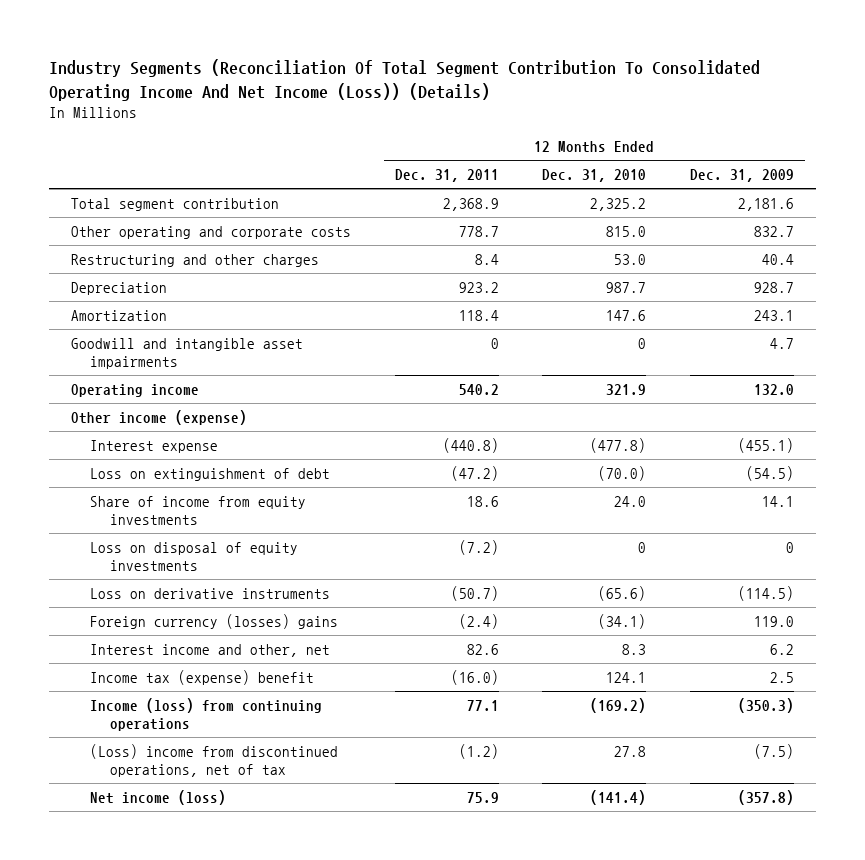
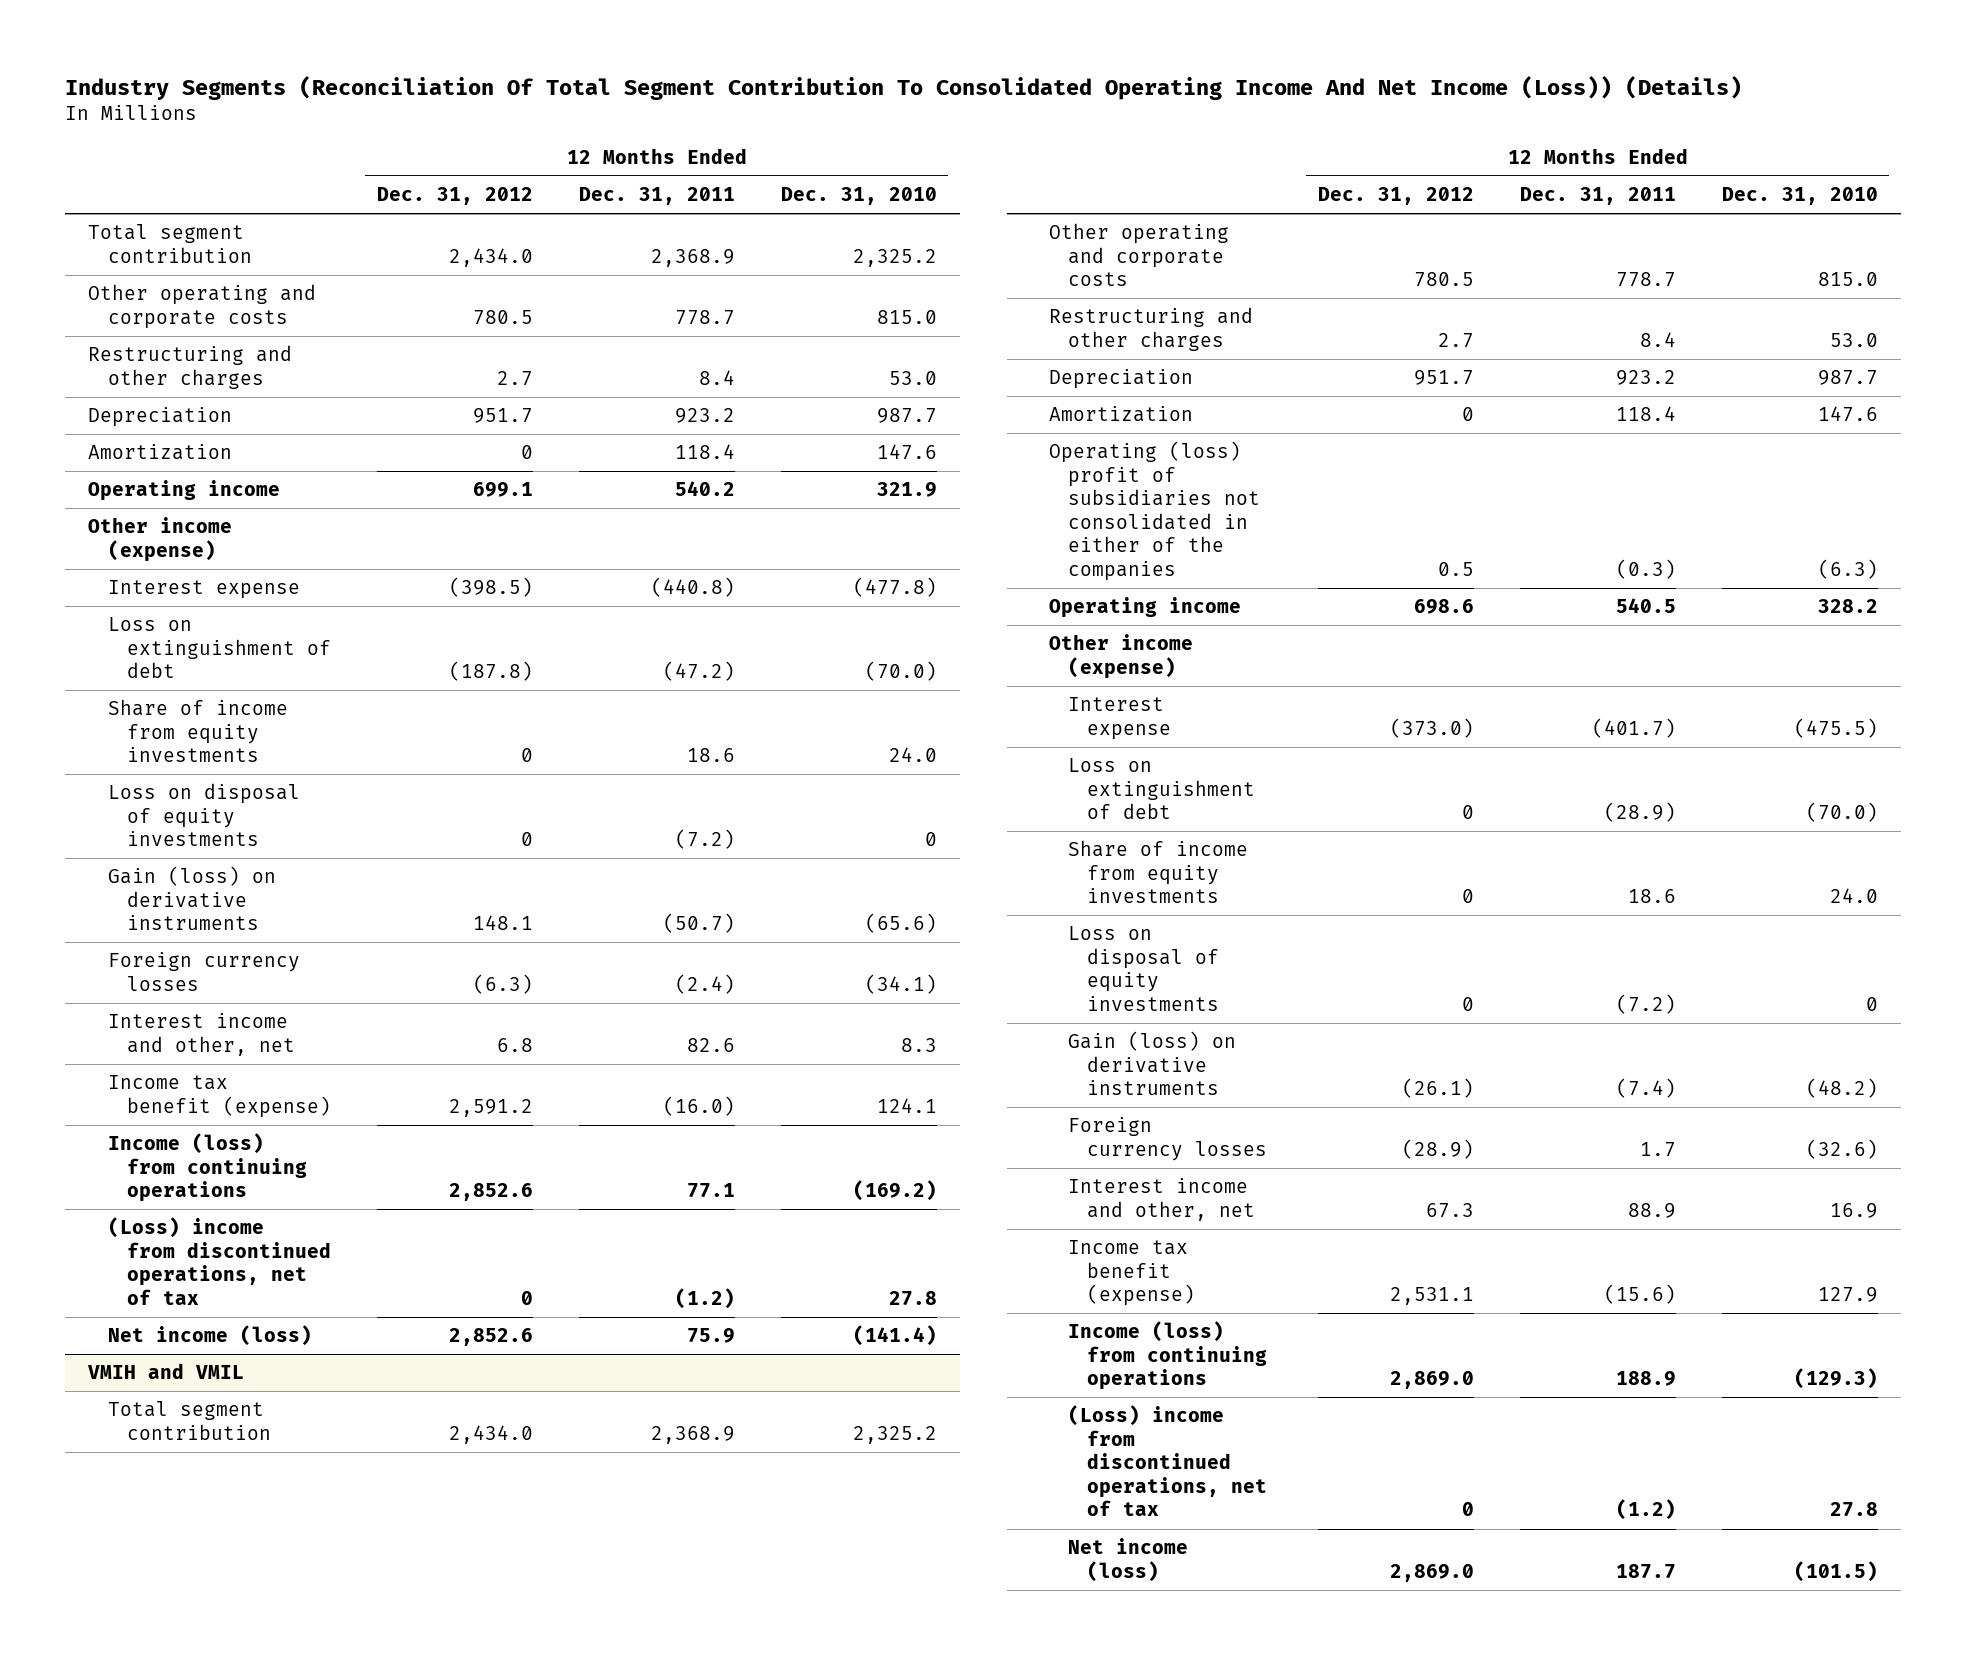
[689,169,794,183] Dec. 31, 2009 -> none
none -> [376,187,533,206] Dec. 31, 2012
[71,337,304,369] Goodwill and intangible asset impairments -> none
[90,587,331,599] Loss on derivative instruments -> [107,866,276,931] Gain (loss) on derivative instruments
[90,613,339,629] Foreign currency (losses) gains -> [107,952,300,991] Foreign currency losses
[90,669,315,685] Income tax (expense) benefit -> [107,1075,331,1118] Income tax benefit (expense)
none -> [87,1363,245,1380] VMIH and VMIL
none -> [107,1401,271,1440] Total segment contribution
none -> [1048,223,1229,287] Other operating and corporate costs
none -> [1048,307,1253,351] Restructuring and other charges
none -> [1048,369,1193,390] Depreciation
none -> [1048,406,1193,423] Amortization
none -> [1048,441,1260,581] Operating (loss) profit of subsidiaries not consolidated in either of the companies
none -> [1048,597,1241,619] Operating income
none -> [1048,634,1193,679] Other income (expense)
none -> [1067,697,1171,740] Interest expense
none -> [1067,758,1255,820] Loss on extinguishment of debt
none -> [1067,840,1248,904] Share of income from equity investments
none -> [1067,926,1219,1011] Loss on disposal of equity investments
none -> [1067,1031,1236,1096] Gain (loss) on derivative instruments
none -> [1067,1117,1267,1161] Foreign currency losses
none -> [1067,1178,1255,1221] Interest income and other, net
none -> [1067,1240,1195,1307] Income tax benefit (expense)
none -> [1067,1321,1267,1391] Income (loss) from continuing operations
none -> [1067,1405,1267,1517] (Loss) income from discontinued operations, net of tax
none -> [1067,1538,1188,1582] Net income (loss)

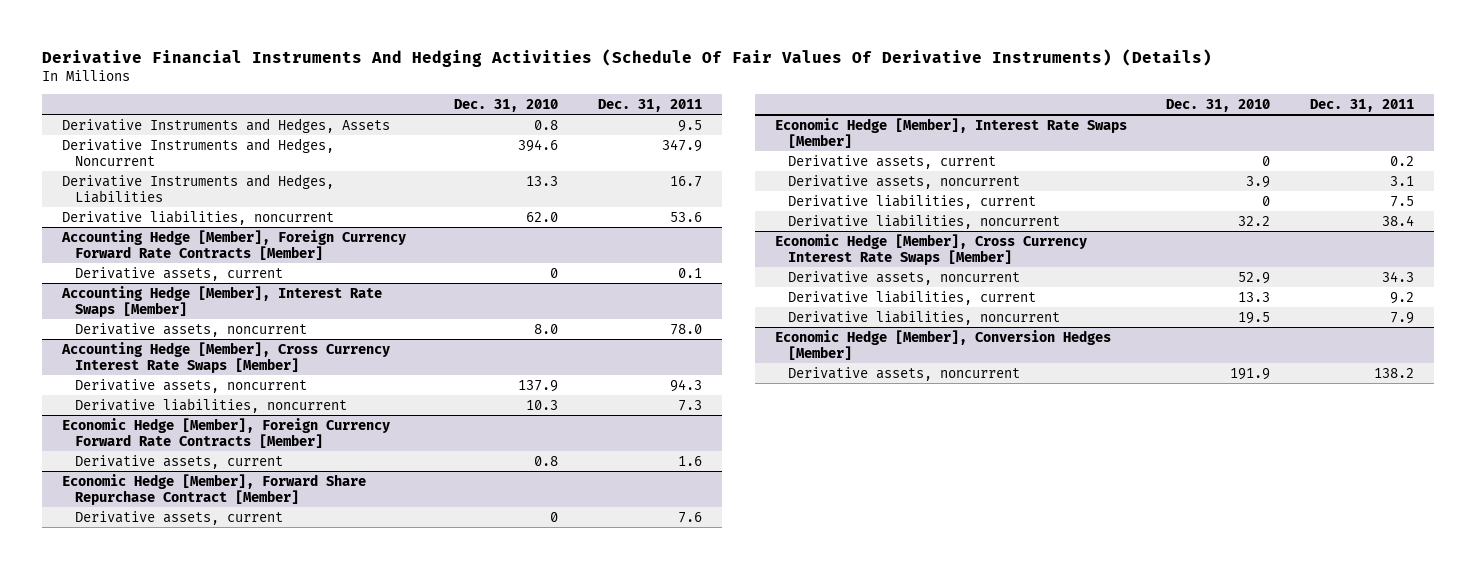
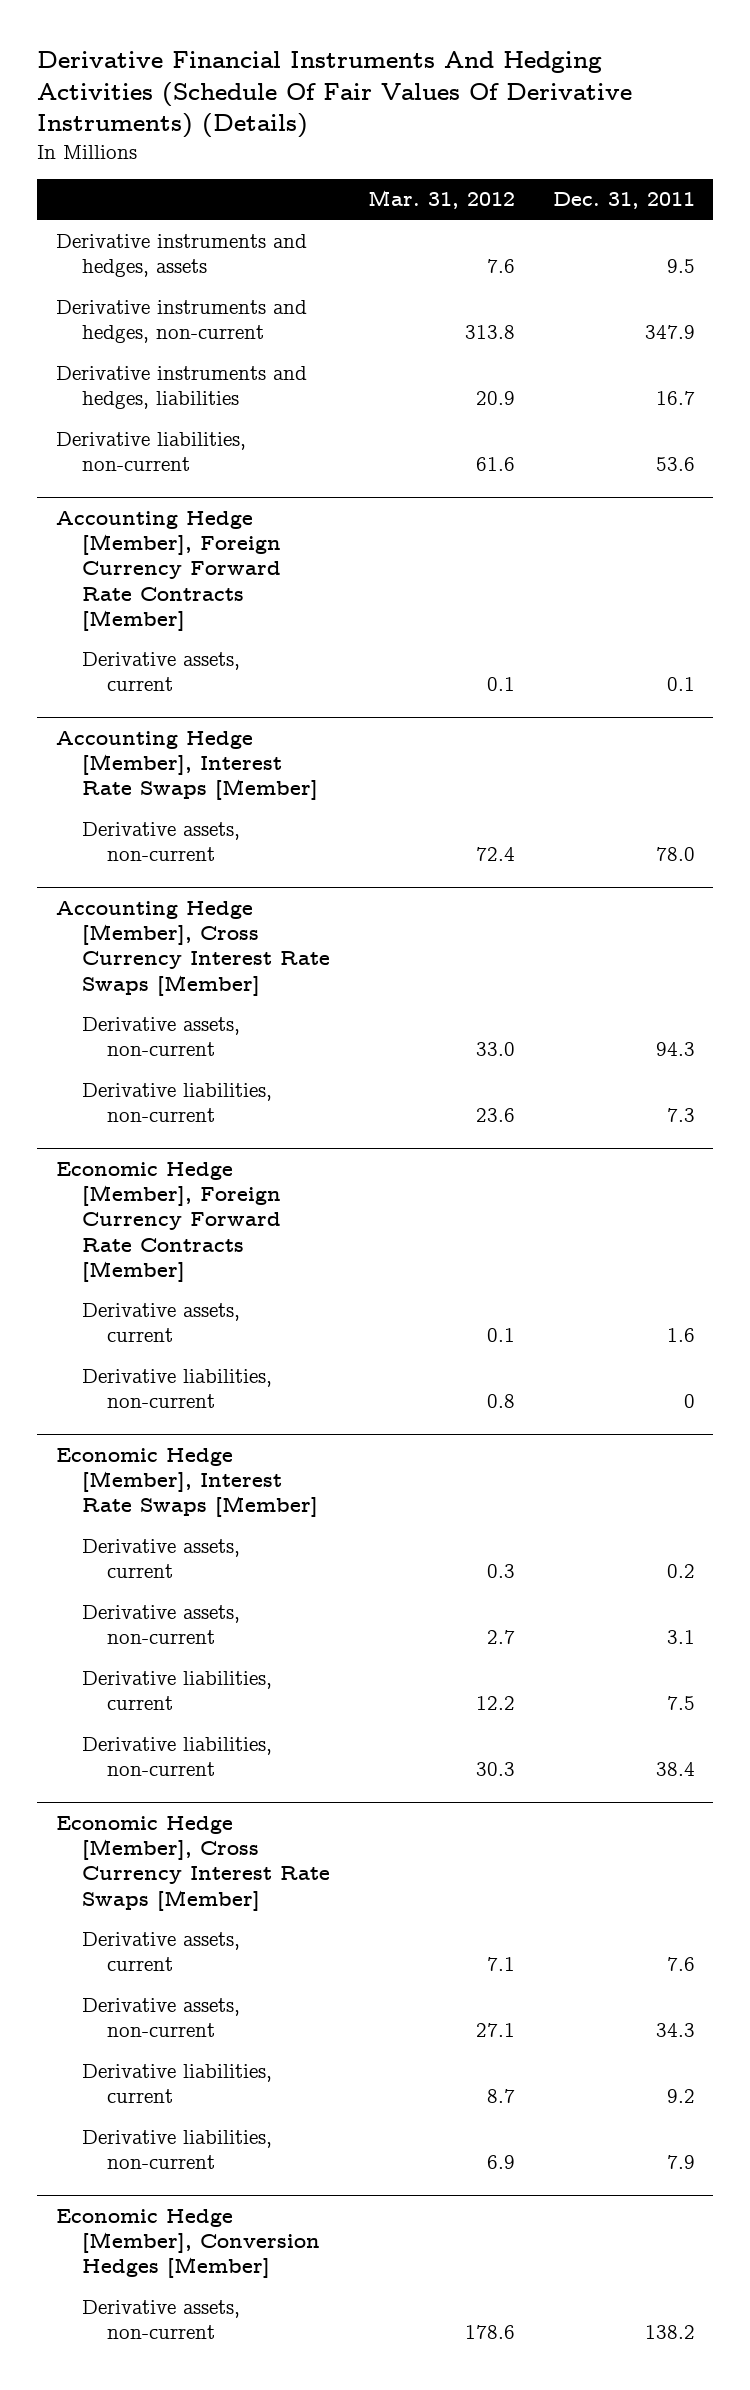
[453,98,558,112] Dec. 31, 2010 -> none
none -> [367,190,515,210] Mar. 31, 2012
[62,117,391,133] Derivative Instruments and Hedges, Assets -> [55,234,307,278] Derivative instruments and hedges, assets
[62,137,335,167] Derivative Instruments and Hedges, Noncurrent -> [55,300,307,344] Derivative instruments and hedges, non-current
[62,173,335,204] Derivative Instruments and Hedges, Liabilities -> [55,366,307,410] Derivative instruments and hedges, liabilities
[62,209,335,225] Derivative liabilities, noncurrent -> [55,432,246,472] Derivative liabilities, non-current
[75,322,308,337] Derivative assets, noncurrent -> [81,822,240,862] Derivative assets, non-current
[75,378,308,393] Derivative assets, noncurrent -> [81,1017,240,1057] Derivative assets, non-current
[75,397,348,413] Derivative liabilities, noncurrent -> [81,1083,272,1123] Derivative liabilities, non-current
[62,473,367,506] Economic Hedge [Member], Forward Share Repurchase Contract [Member] -> none
[75,510,284,525] Derivative assets, current -> none
none -> [81,1369,272,1409] Derivative liabilities, non-current
[787,174,1020,189] Derivative assets, noncurrent -> [81,1605,240,1645] Derivative assets, non-current
[787,213,1060,229] Derivative liabilities, noncurrent -> [81,1737,272,1777] Derivative liabilities, non-current
none -> [81,1932,240,1972] Derivative assets, current
[787,270,1020,285] Derivative assets, noncurrent -> [81,1998,240,2038] Derivative assets, non-current
[787,309,1060,325] Derivative liabilities, noncurrent -> [81,2130,272,2170] Derivative liabilities, non-current
[787,366,1020,381] Derivative assets, noncurrent -> [81,2300,240,2340] Derivative assets, non-current

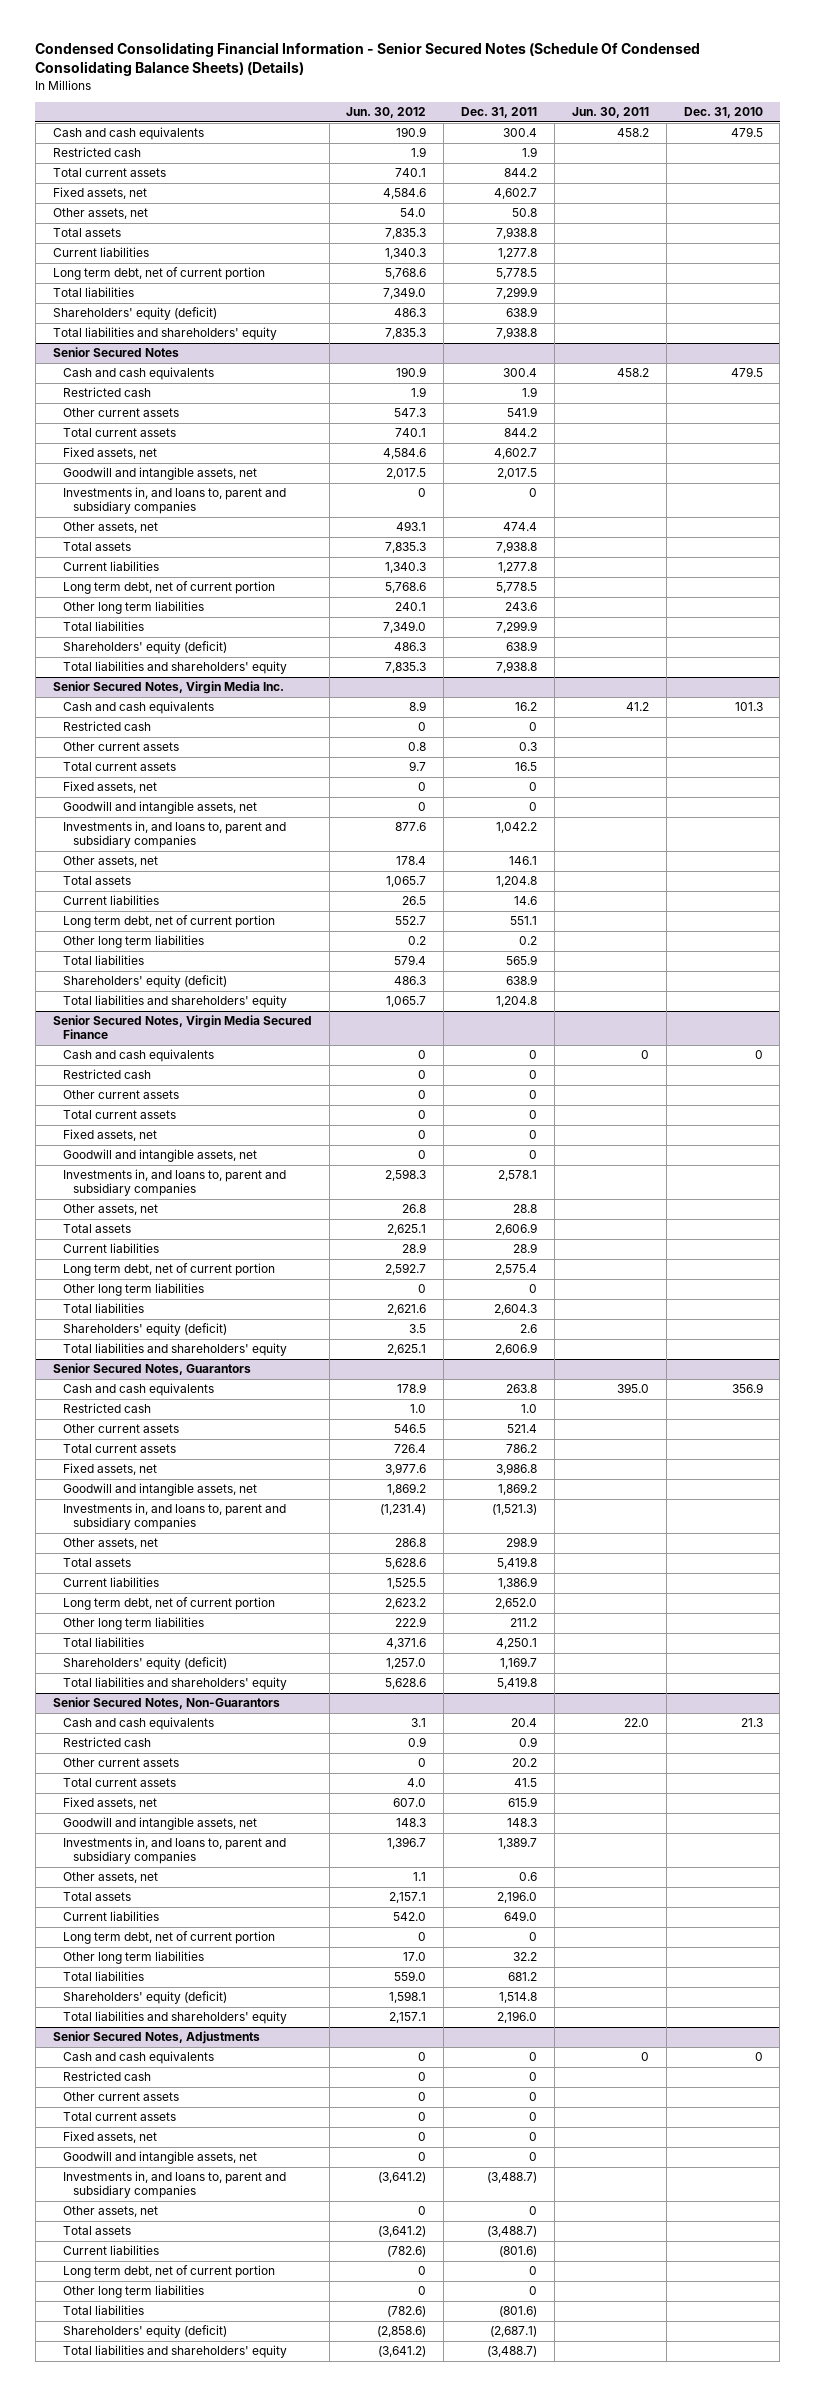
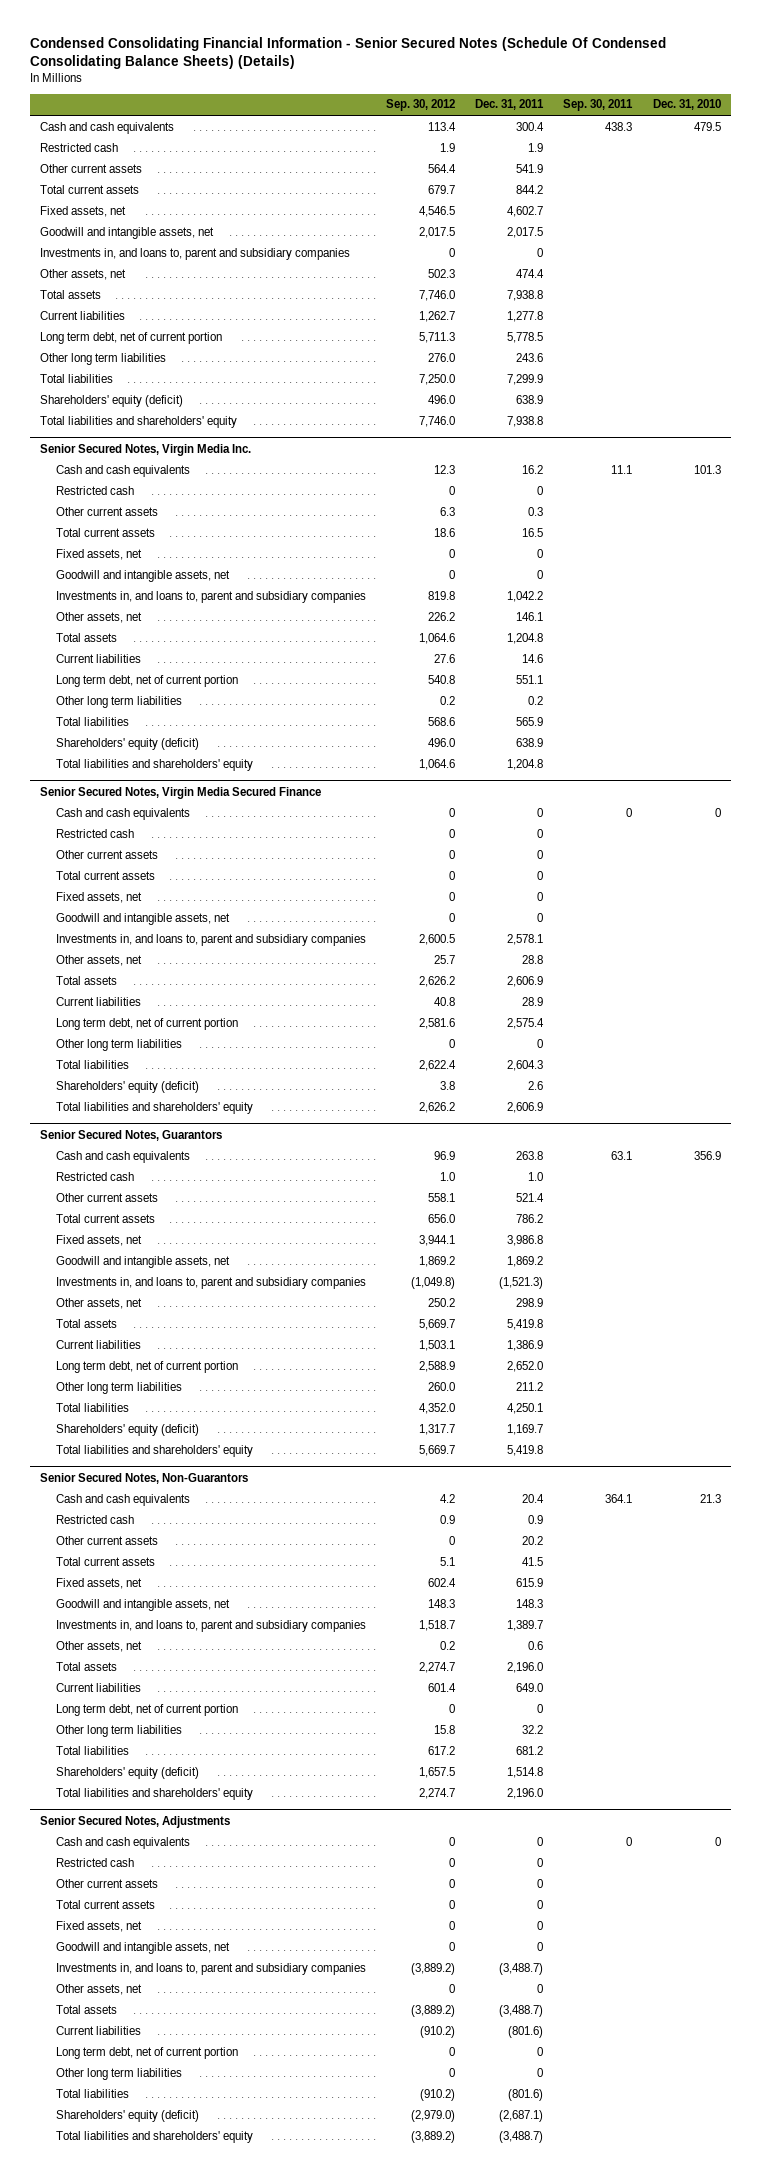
[346,107,427,119] Jun. 30, 2012 -> none
[571,107,649,119] Jun. 30, 2011 -> none
none -> [385,99,455,112] Sep. 30, 2012
none -> [563,99,634,112] Sep. 30, 2011
[52,168,166,178] Total current assets -> none
[52,187,147,200] Fixed assets, net -> none
[52,208,148,220] Other assets, net -> none
[52,228,121,238] Total assets -> none
[52,247,149,258] Current liabilities -> none
[52,267,265,281] Long term debt, net of current portion -> none
[52,287,134,298] Total liabilities -> none
[52,307,217,321] Shareholders' equity (deficit) -> none
[52,327,277,341] Total liabilities and shareholders' equity -> none
[52,347,179,358] Senior Secured Notes -> none
[62,367,214,381] Cash and cash equivalents -> none
[62,387,151,398] Restricted cash -> none

